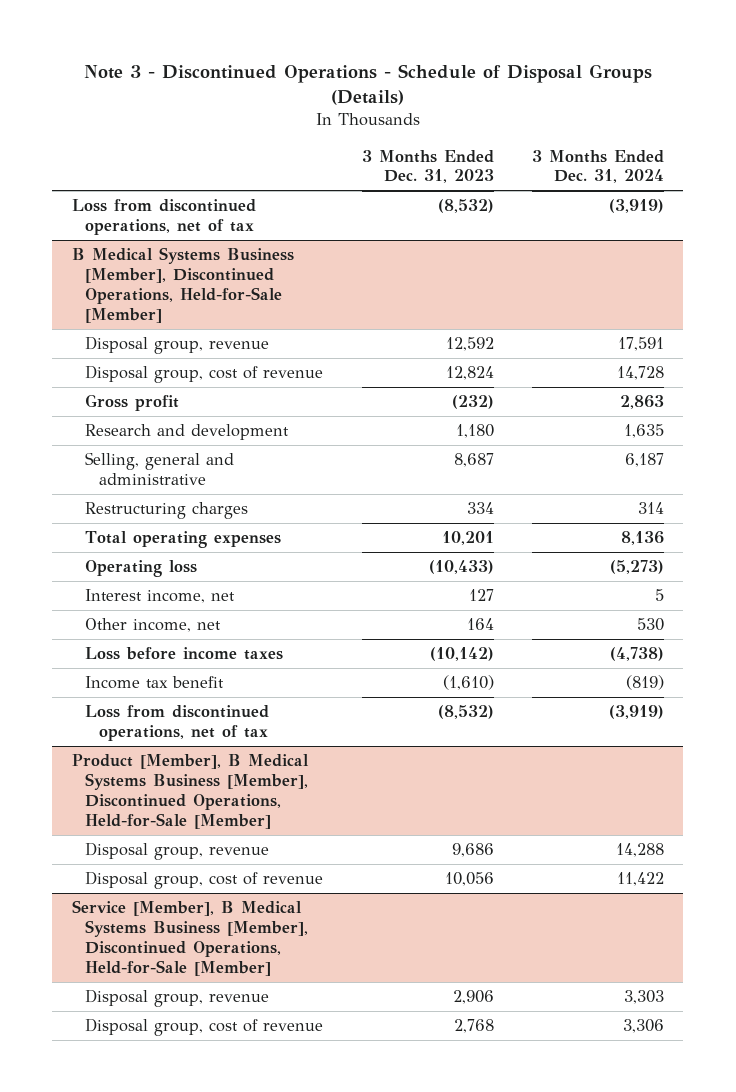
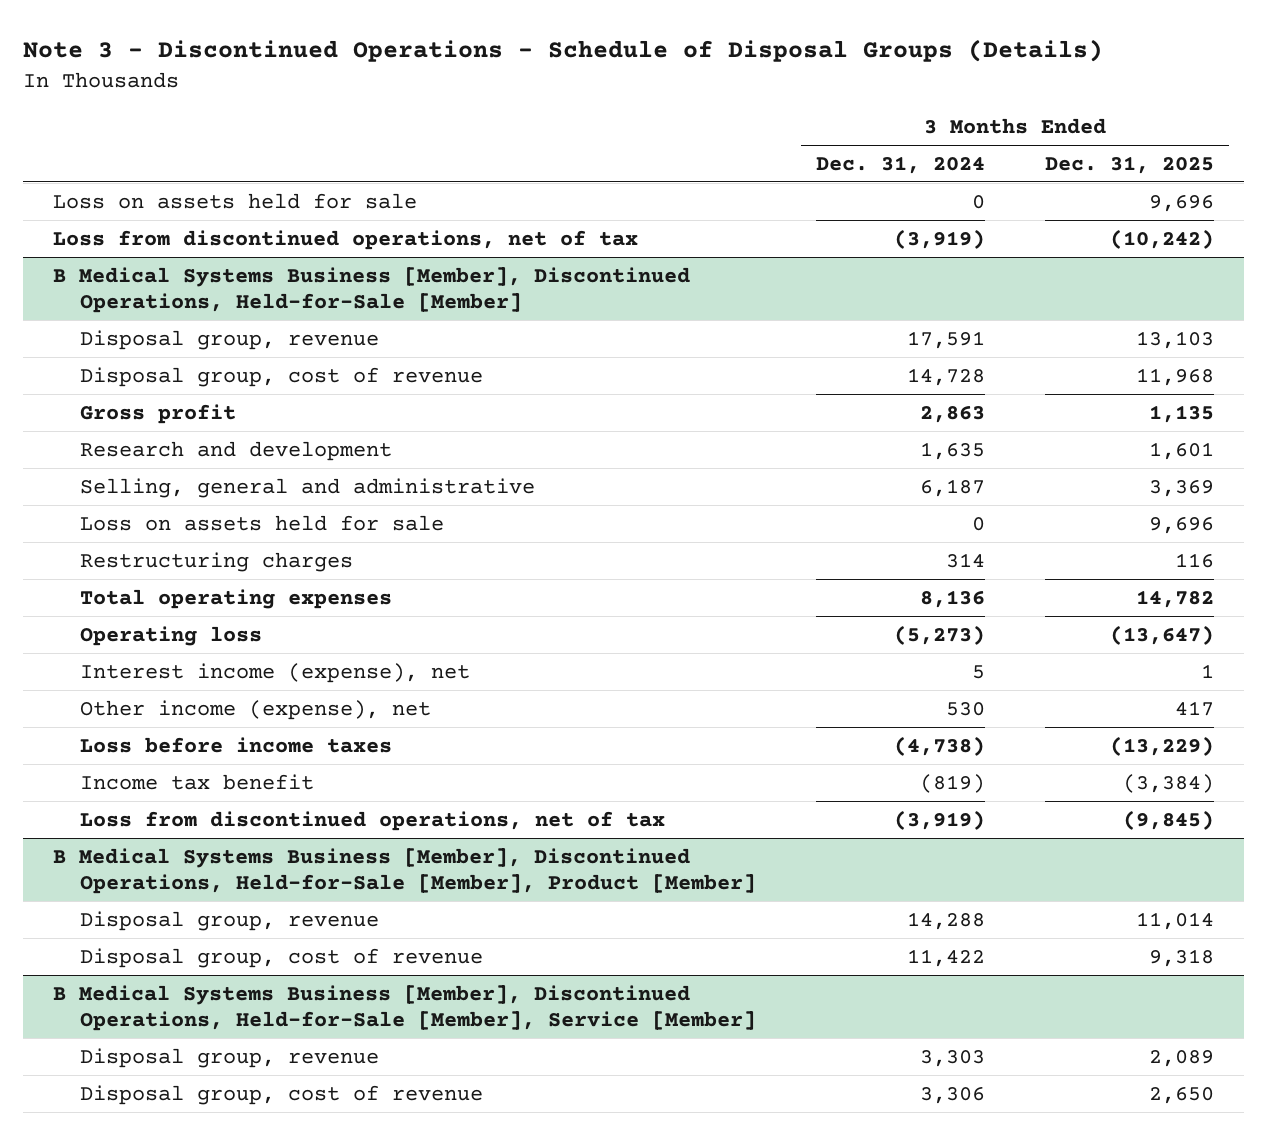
[361,149,494,184] 3 Months Ended Dec. 31, 2023 -> none
none -> [1045,155,1215,174] Dec. 31, 2025
none -> [53,192,418,209] Loss on assets held for sale
none -> [79,514,444,531] Loss on assets held for sale
[85,589,236,604] Interest income, net -> [79,662,470,683] Interest income (expense), net
[85,618,222,633] Other income, net -> [79,699,431,720] Other income (expense), net
[71,754,309,829] Product [Member], B Medical Systems Business [Member], Discontinued Operations, Held-for-Sale [Member] -> [53,847,756,894] B Medical Systems Business [Member], Discontinued Operations, Held-for-Sale [Member], Product [Member]
[71,900,309,976] Service [Member], B Medical Systems Business [Member], Discontinued Operations, Held-for-Sale [Member] -> [53,984,756,1031] B Medical Systems Business [Member], Discontinued Operations, Held-for-Sale [Member], Service [Member]

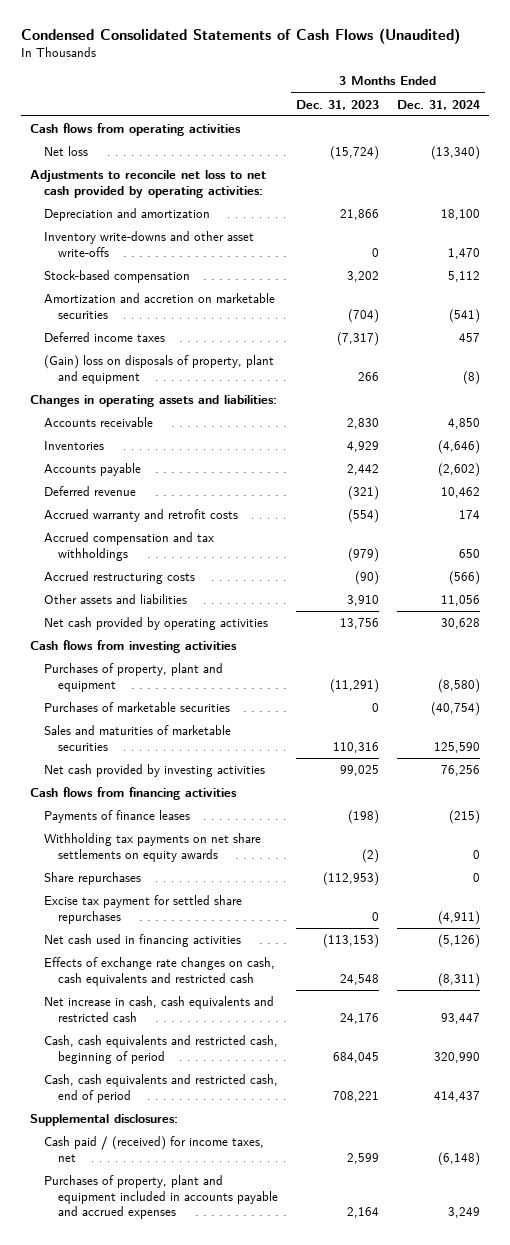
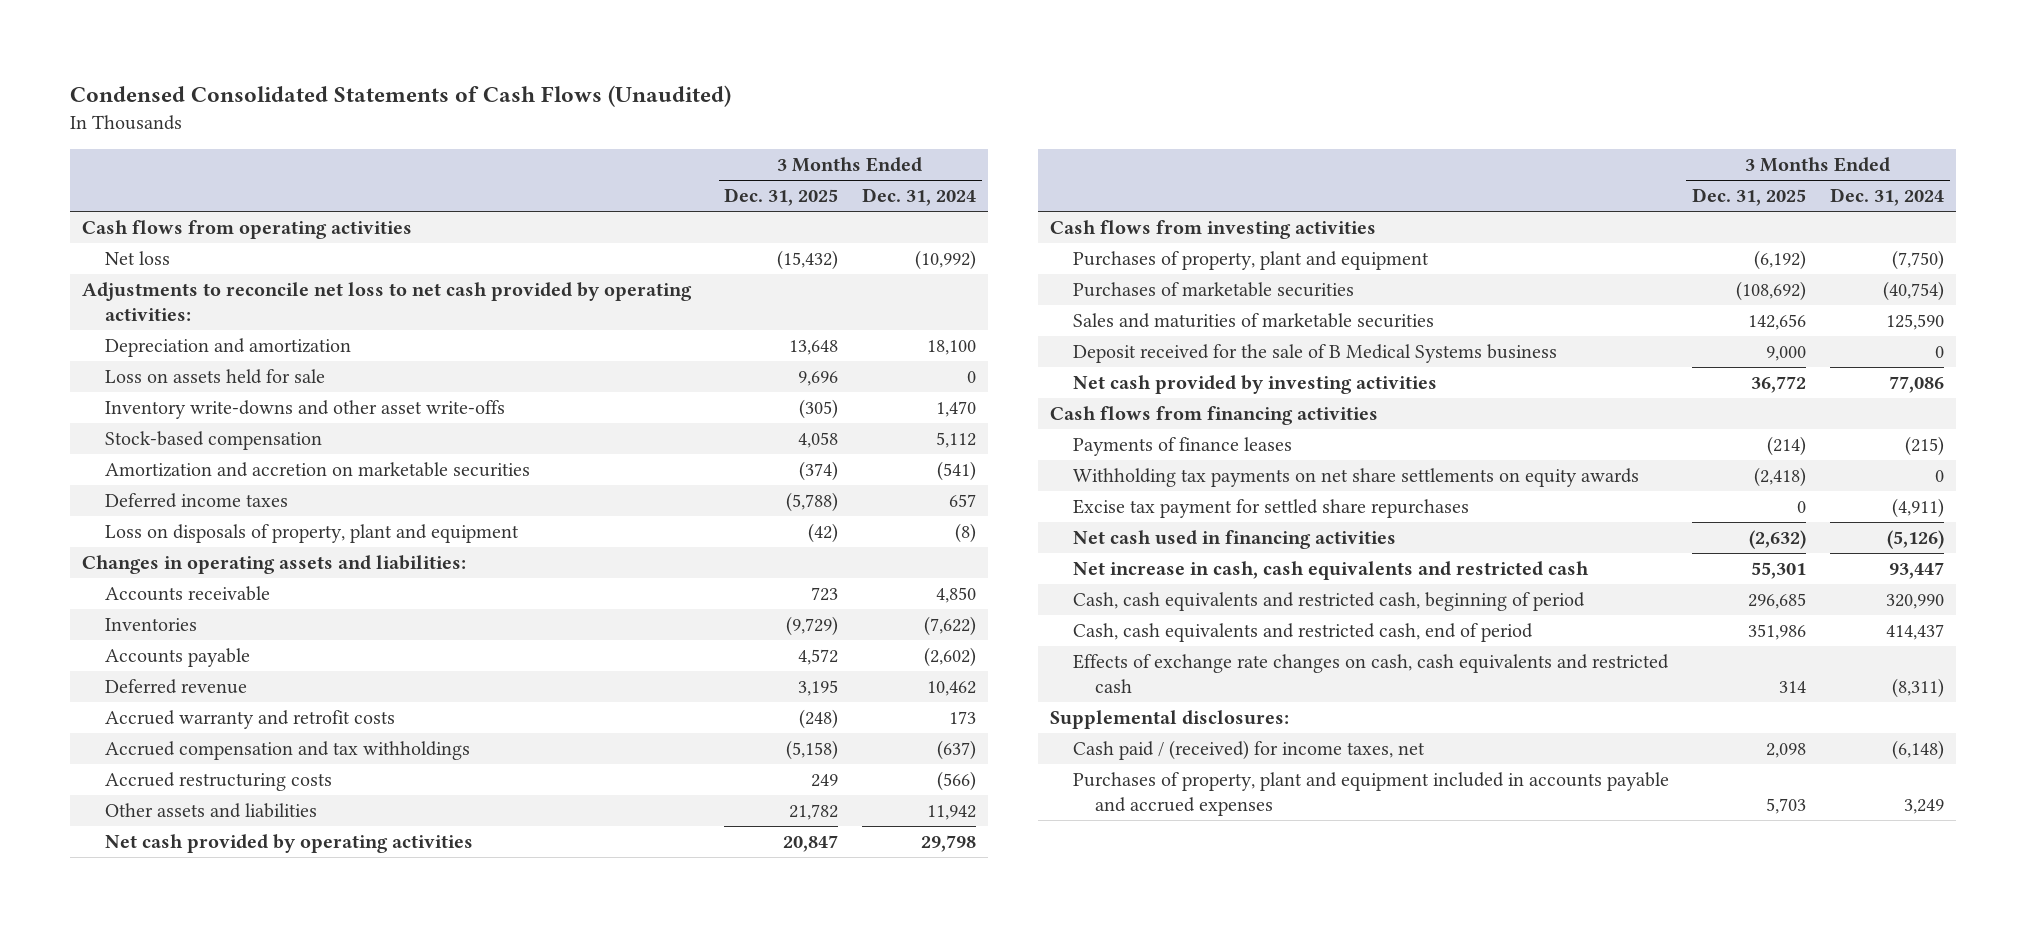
[295,99,379,110] Dec. 31, 2023 -> none
none -> [724,188,839,207] Dec. 31, 2025
[430,146,480,161] (13,340) -> [915,250,977,271] (10,992)
none -> [104,369,325,385] Loss on assets held for sale
[458,333,480,343] 457 -> [949,494,977,508] 657
[43,355,274,384] (Gain) loss on disposals of property, plant and equipment -> [104,524,519,544] Loss on disposals of property, plant and equipment
[437,440,480,455] (4,646) -> [924,616,977,637] (7,622)
[458,510,480,520] 174 -> [949,711,977,725] 173
[458,548,480,558] 650 -> [937,740,977,761] (637)
[440,595,480,607] 11,056 -> [927,805,977,821] 11,942
[440,618,480,630] 30,628 -> [921,835,977,853] 29,798
[437,678,480,693] (8,580) -> [1891,250,1944,271] (7,750)
none -> [1072,344,1557,364] Deposit received for the sale of B Medical Systems business
[440,765,480,777] 76,256 -> [1888,376,1944,394] 77,086
[43,872,141,886] Share repurchases -> none
[43,957,275,986] Effects of exchange rate changes on cash, cash equivalents and restricted cash -> [1072,654,1669,693] Effects of exchange rate changes on cash, cash equivalents and restricted cash

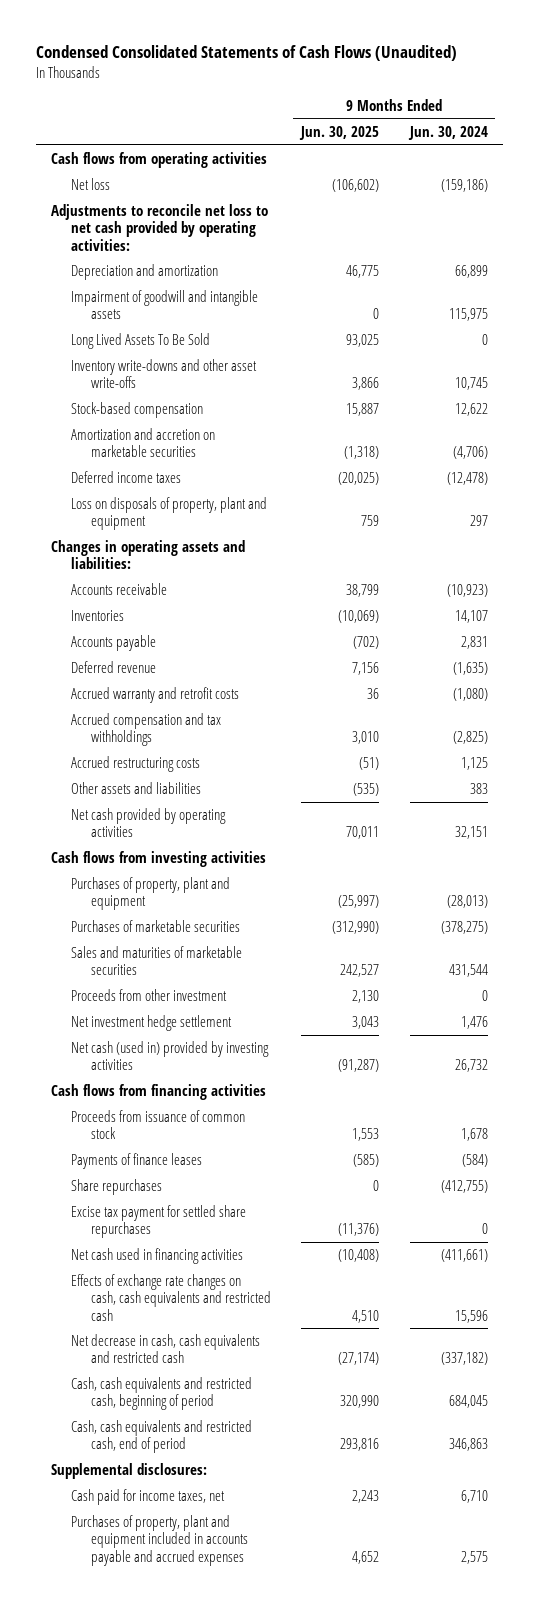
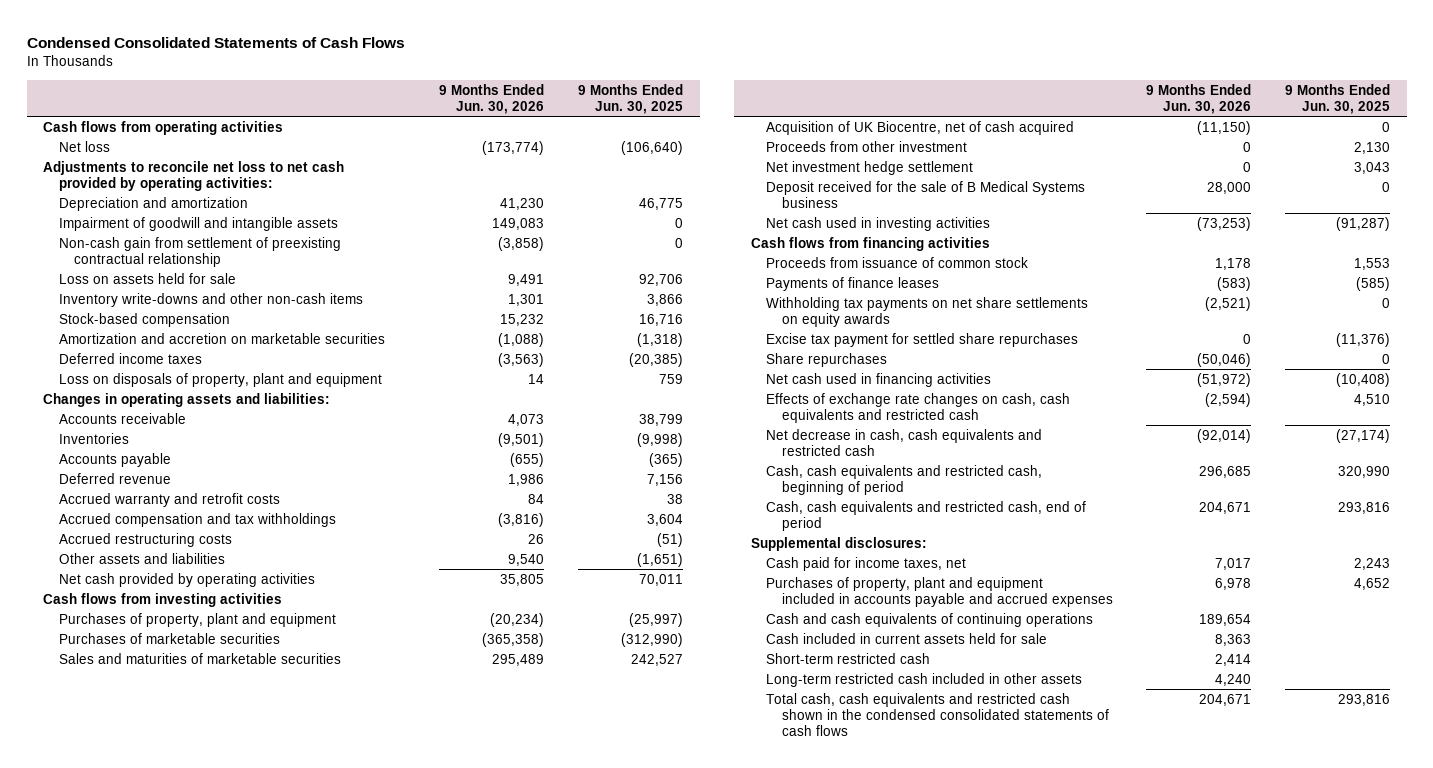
[35,45,457,62] Condensed Consolidated Statements of Cash Flows (Unaudited) -> [26,36,405,48] Condensed Consolidated Statements of Cash Flows
[407,125,488,140] Jun. 30, 2024 -> none
none -> [439,83,545,114] 9 Months Ended Jun. 30, 2026
[332,179,380,193] (106,602) -> [620,140,683,155] (106,640)
[70,333,210,350] Long Lived Assets To Be Sold -> none
none -> [58,236,341,267] Non-cash gain from settlement of preexisting contractual relationship
none -> [58,272,236,284] Loss on assets held for sale
[70,359,257,389] Inventory write-downs and other asset write-offs -> [58,292,363,307] Inventory write-downs and other non-cash items
[346,403,380,417] 15,887 -> [638,313,683,326] 16,716
[338,472,380,486] (20,025) -> [628,352,683,367] (20,385)
[338,610,380,624] (10,069) -> [636,432,683,447] (9,998)
[353,636,380,650] (702) -> [648,452,683,467] (365)
[367,688,380,700] 36 -> [666,493,683,504] 38
[352,731,380,745] 3,010 -> [646,513,683,526] 3,604
[353,783,380,797] (535) -> [636,552,683,567] (1,651)
none -> [766,120,1075,135] Acquisition of UK Biocentre, net of cash acquired
none -> [766,180,1086,208] Deposit received for the sale of B Medical Systems business
[70,1041,269,1071] Net cash (used in) provided by investing activities -> [766,216,991,231] Net cash used in investing activities
none -> [766,296,1089,327] Withholding tax payments on net share settlements on equity awards
[70,1179,162,1196] Share repurchases -> [766,352,888,367] Share repurchases
none -> [766,612,1094,627] Cash and cash equivalents of continuing operations
none -> [766,632,1048,644] Cash included in current assets held for sale
none -> [766,652,931,664] Short-term restricted cash
none -> [766,672,1083,687] Long-term restricted cash included in other assets
none -> [766,692,1109,736] Total cash, cash equivalents and restricted cash shown in the condensed consolidated statements of cash flows

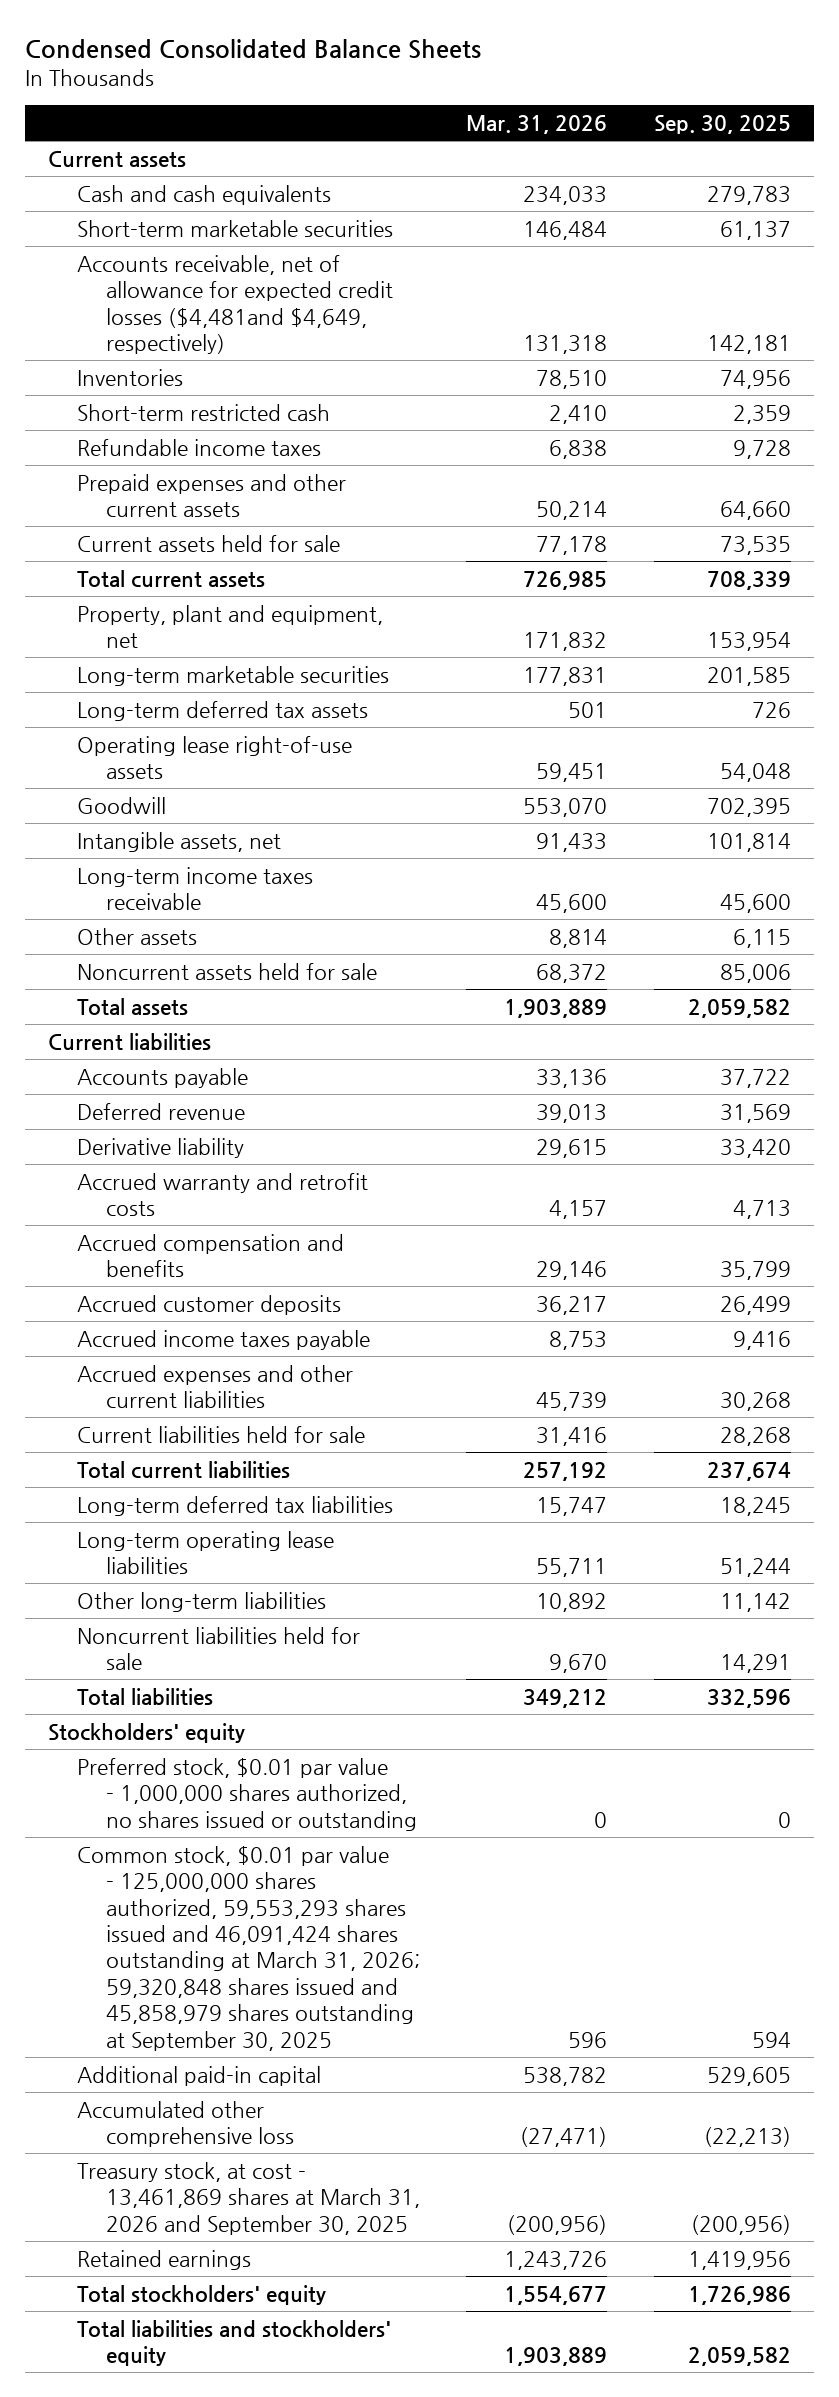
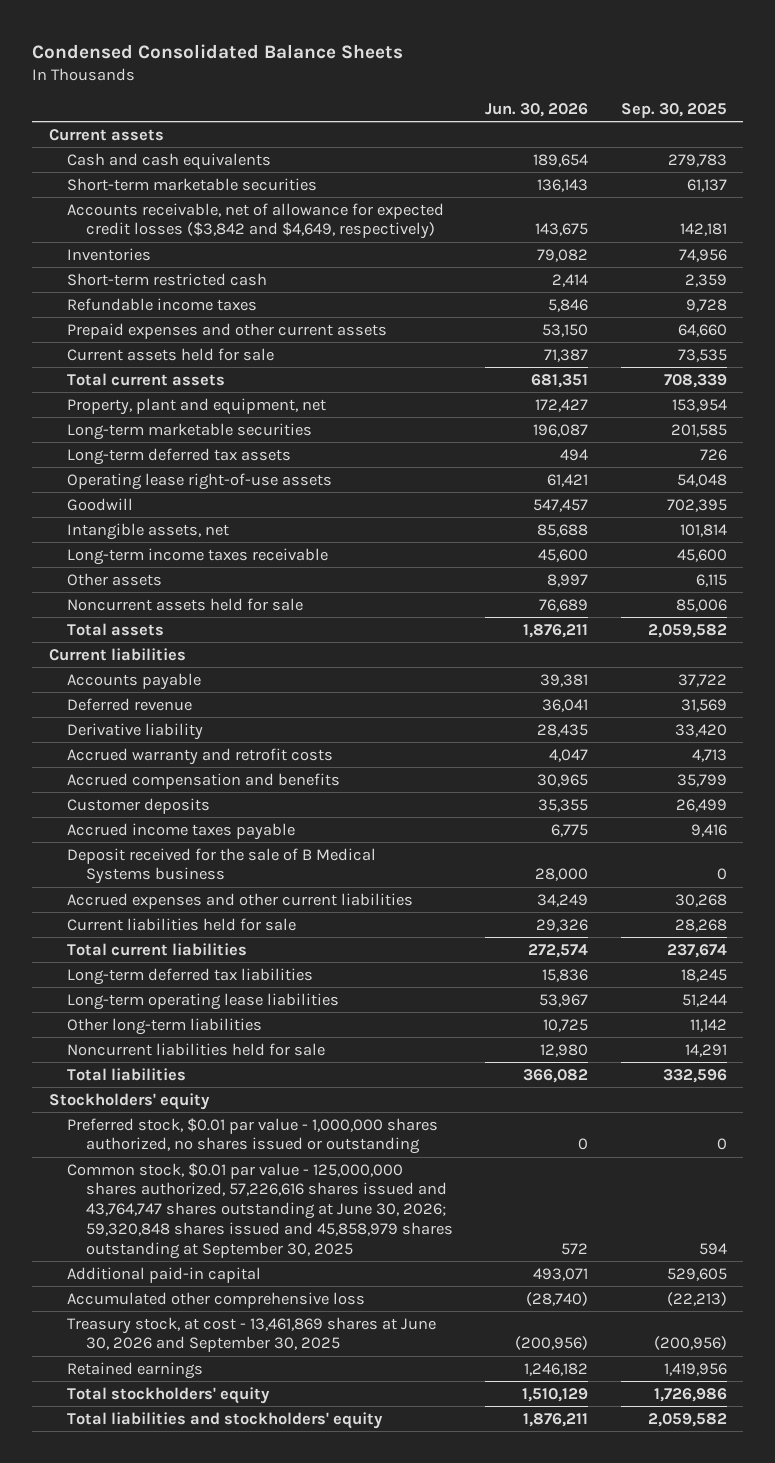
[466,115,608,135] Mar. 31, 2026 -> none
none -> [485,103,589,118] Jun. 30, 2026
[76,254,393,354] Accounts receivable, net of allowance for expected credit losses ($4,481and $4,649, respectively) -> [67,202,445,240] Accounts receivable, net of allowance for expected credit losses ($3,842 and $4,649, respectively)
[76,1294,341,1315] Accrued customer deposits -> [67,797,211,814] Customer deposits
none -> [67,847,377,885] Deposit received for the sale of B Medical Systems business
[76,1845,420,2051] Common stock, $0.01 par value - 125,000,000 shares authorized, 59,553,293 shares issued and 46,091,424 shares outstanding at March 31, 2026; 59,320,848 shares issued and 45,858,979 shares outstanding at September 30, 2025 -> [67,1162,453,1260] Common stock, $0.01 par value - 125,000,000 shares authorized, 57,226,616 shares issued and 43,764,747 shares outstanding at June 30, 2026; 59,320,848 shares issued and 45,858,979 shares outstanding at September 30, 2025
[76,2161,420,2235] Treasury stock, at cost - 13,461,869 shares at March 31, 2026 and September 30, 2025 -> [67,1316,437,1353] Treasury stock, at cost - 13,461,869 shares at June 30, 2026 and September 30, 2025

